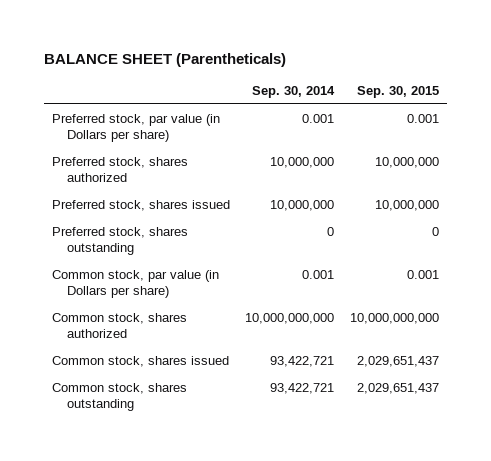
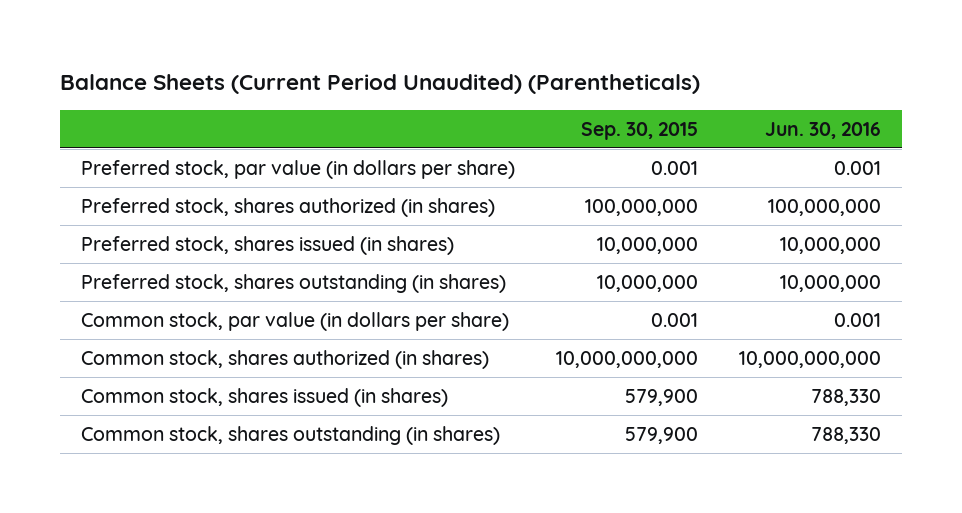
[44,53,287,68] BALANCE SHEET (Parentheticals) -> [59,74,700,95] Balance Sheets (Current Period Unaudited) (Parentheticals)
[252,86,336,99] Sep. 30, 2014 -> none
none -> [765,121,882,139] Jun. 30, 2016
[51,113,220,143] Preferred stock, par value (in Dollars per share) -> [80,159,515,179] Preferred stock, par value (in dollars per share)
[51,156,188,183] Preferred stock, shares authorized -> [80,197,495,217] Preferred stock, shares authorized (in shares)
[374,156,439,168] 10,000,000 -> [585,198,699,216] 100,000,000
[51,199,230,211] Preferred stock, shares issued -> [80,235,454,255] Preferred stock, shares issued (in shares)
[51,226,188,256] Preferred stock, shares outstanding -> [80,273,506,293] Preferred stock, shares outstanding (in shares)
[431,226,439,236] 0 -> [597,274,699,292] 10,000,000
[51,269,219,299] Common stock, par value (in Dollars per share) -> [80,311,509,331] Common stock, par value (in dollars per share)
[51,312,187,339] Common stock, shares authorized -> [80,349,489,369] Common stock, shares authorized (in shares)
[51,355,229,367] Common stock, shares issued -> [80,387,448,407] Common stock, shares issued (in shares)
[356,355,439,367] 2,029,651,437 -> [625,388,699,406] 579,900
[51,382,187,412] Common stock, shares outstanding -> [80,425,500,445] Common stock, shares outstanding (in shares)
[356,382,439,394] 2,029,651,437 -> [625,426,699,444] 579,900

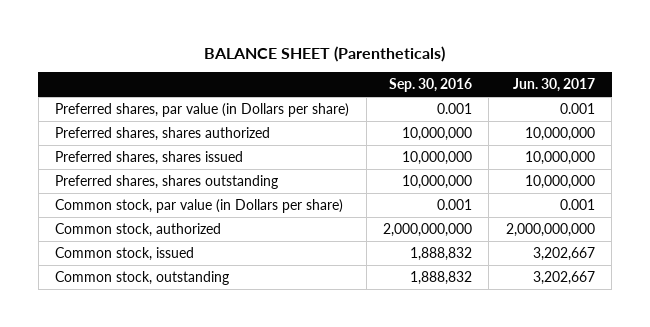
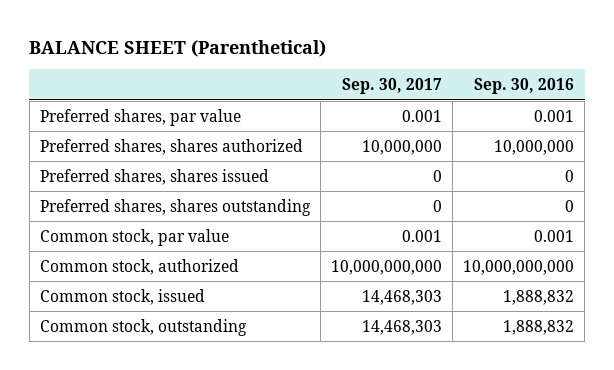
[203,45,445,62] BALANCE SHEET (Parentheticals) -> [29,39,327,57] BALANCE SHEET (Parenthetical)
[512,78,595,93] Jun. 30, 2017 -> none
none -> [342,78,443,95] Sep. 30, 2017
[55,102,350,117] Preferred shares, par value (in Dollars per share) -> [39,108,241,126] Preferred shares, par value
[401,150,472,165] 10,000,000 -> [565,169,575,182] 0
[401,174,472,189] 10,000,000 -> [565,199,575,212] 0
[55,198,344,213] Common stock, par value (in Dollars per share) -> [39,228,229,246] Common stock, par value
[382,222,472,237] 2,000,000,000 -> [463,259,575,275] 10,000,000,000

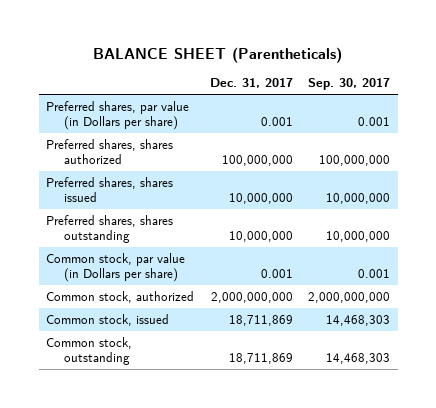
[29,39,327,57] BALANCE SHEET (Parenthetical) -> [93,46,343,63] BALANCE SHEET (Parentheticals)
[474,78,575,95] Sep. 30, 2016 -> none
none -> [209,78,293,89] Dec. 31, 2017
[39,108,241,126] Preferred shares, par value -> [46,100,190,131] Preferred shares, par value (in Dollars per share)
[362,139,443,155] 10,000,000 -> [319,155,391,167] 100,000,000
[433,169,443,182] 0 -> [326,193,391,205] 10,000,000
[433,199,443,212] 0 -> [326,231,391,243] 10,000,000
[39,228,229,246] Common stock, par value -> [46,252,186,283] Common stock, par value (in Dollars per share)
[331,259,443,275] 10,000,000,000 -> [308,291,391,303] 2,000,000,000

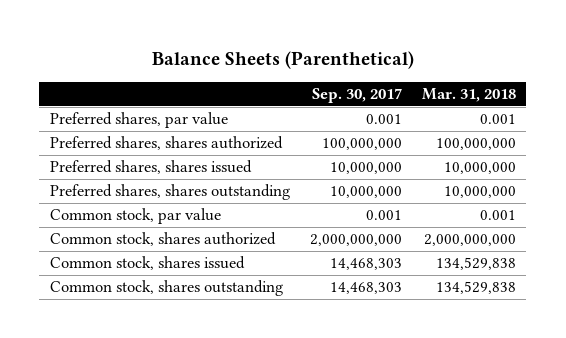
[93,46,343,63] BALANCE SHEET (Parentheticals) -> [151,51,414,70] Balance Sheets (Parenthetical)
[209,78,293,89] Dec. 31, 2017 -> none
none -> [422,88,517,103] Mar. 31, 2018
[46,100,190,131] Preferred shares, par value (in Dollars per share) -> [49,112,228,129] Preferred shares, par value
[46,252,186,283] Common stock, par value (in Dollars per share) -> [49,208,221,225] Common stock, par value
[46,290,195,303] Common stock, authorized -> [49,232,276,247] Common stock, shares authorized
[46,313,170,326] Common stock, issued -> [49,256,245,271] Common stock, shares issued
[46,336,133,366] Common stock, outstanding -> [49,280,283,297] Common stock, shares outstanding

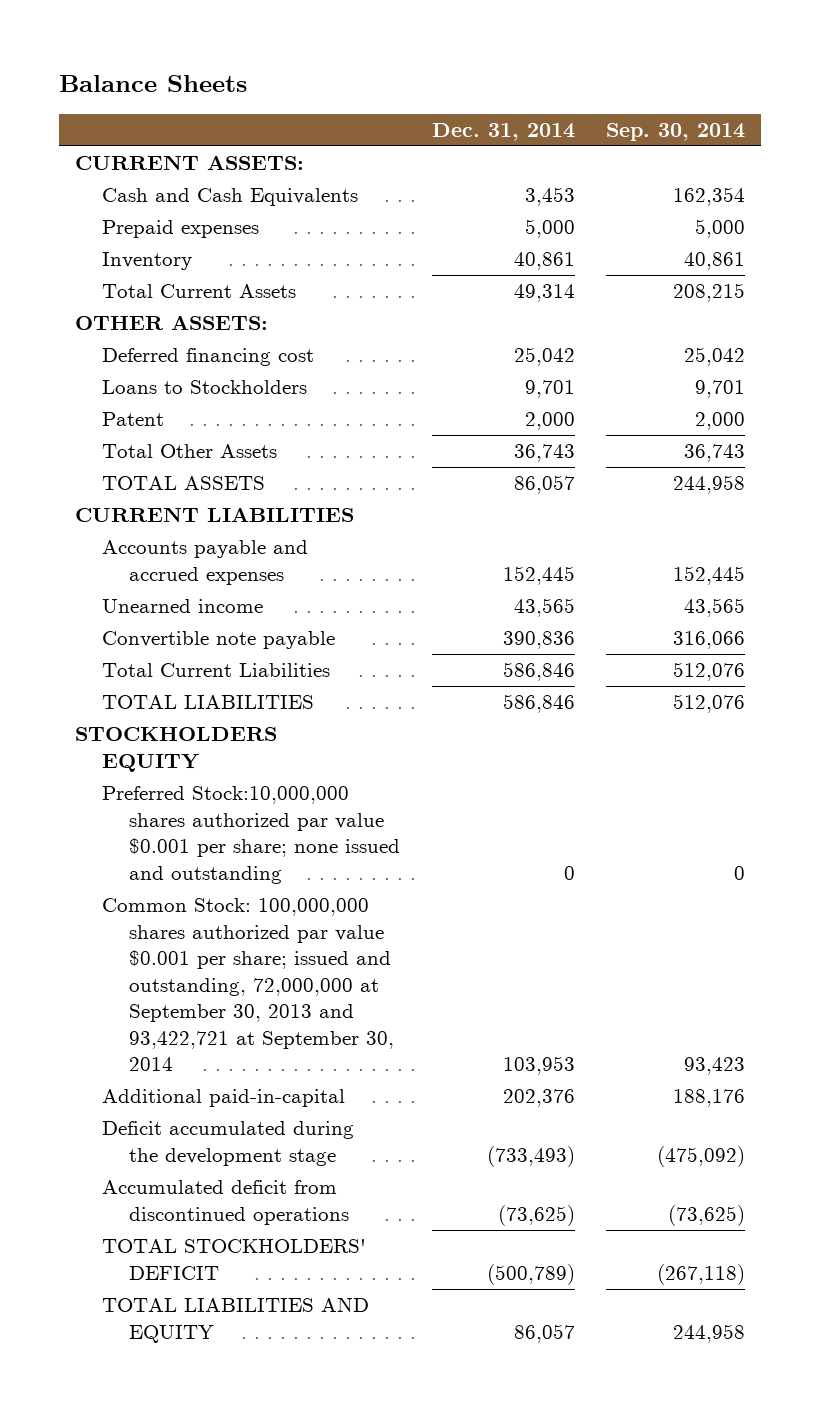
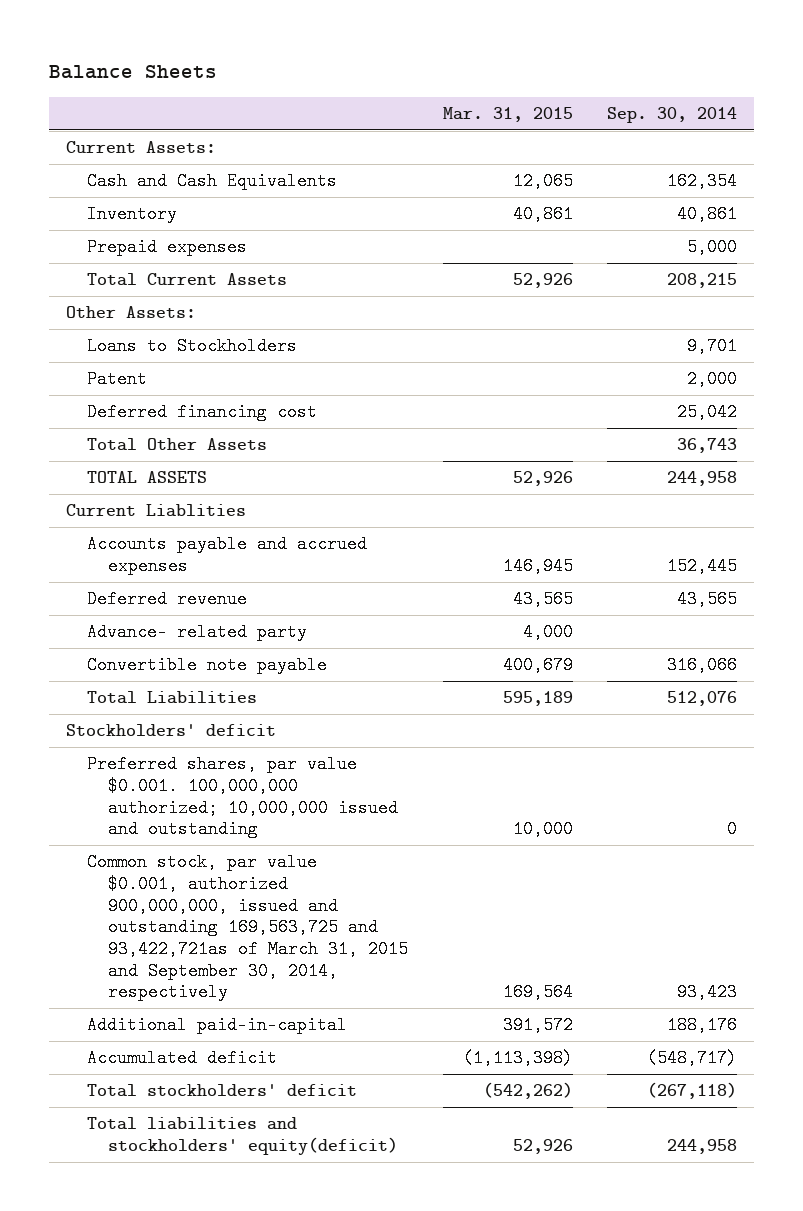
[431,122,575,141] Dec. 31, 2014 -> none
none -> [442,106,573,122] Mar. 31, 2015
[75,155,305,171] CURRENT ASSETS: -> [66,141,217,154] Current Assets:
[101,220,259,239] Prepaid expenses -> [87,238,248,257] Prepaid expenses
[75,315,269,331] OTHER ASSETS: -> [66,306,197,319] Other Assets:
[101,348,314,367] Deferred financing cost -> [87,403,318,422] Deferred financing cost
[75,507,355,523] CURRENT LIABILITIES -> [66,504,247,518] Current Liablities
[101,599,263,614] Unearned income -> [87,590,248,609] Deferred revenue
none -> [87,623,308,642] Advance- related party
[101,695,314,710] TOTAL LIABILITIES -> none
[101,663,330,678] Total Current Liabilities -> [87,691,258,705] Total Liabilities
[75,727,278,772] STOCKHOLDERS EQUITY -> [66,724,277,737] Stockholders' deficit
[101,786,400,884] Preferred Stock:10,000,000 shares authorized par value $0.001 per share; none issued and outstanding -> [87,755,399,839] Preferred shares, par value $0.001. 100,000,000 authorized; 10,000,000 issued and outstanding
[101,898,394,1072] Common Stock: 100,000,000 shares authorized par value $0.001 per share; issued and outstanding, 72,000,000 at September 30, 2013 and 93,422,721 at September 30, 2014 -> [87,853,409,1002] Common stock, par value $0.001, authorized 900,000,000, issued and outstanding 169,563,725 and 93,422,721as of March 31, 2015 and September 30, 2014, respectively
[101,1121,354,1166] Deficit accumulated during the development stage -> none
[101,1180,349,1225] Accumulated deficit from discontinued operations -> none
none -> [87,1049,278,1068] Accumulated deficit
[101,1239,366,1280] TOTAL STOCKHOLDERS' DEFICIT -> [87,1084,358,1098] Total stockholders' deficit
[101,1297,369,1343] TOTAL LIABILITIES AND EQUITY -> [87,1117,399,1155] Total liabilities and stockholders' equity(deficit)

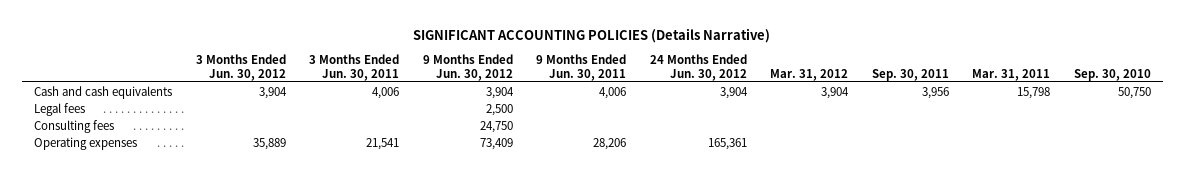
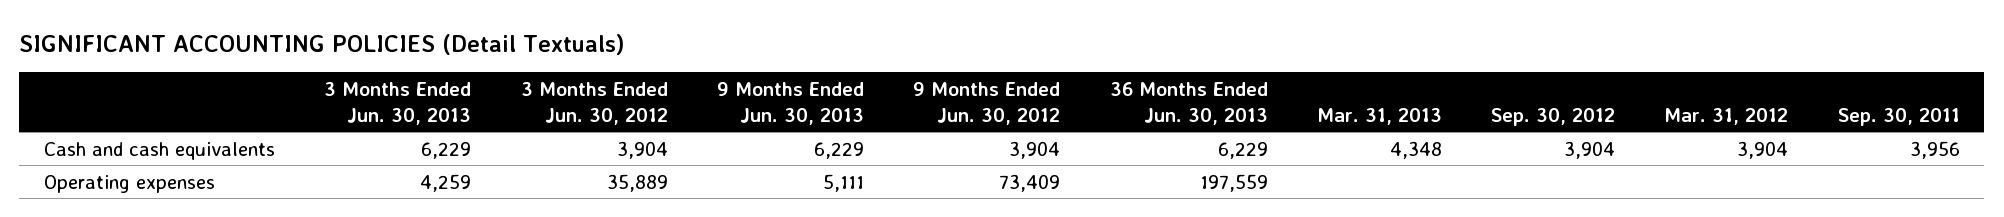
[413,28,771,44] SIGNIFICANT ACCOUNTING POLICIES (Details Narrative) -> [19,33,626,55] SIGNIFICANT ACCOUNTING POLICIES (Detail Textuals)
[309,53,400,81] 3 Months Ended Jun. 30, 2011 -> none
[536,53,627,81] 9 Months Ended Jun. 30, 2011 -> none
[649,53,747,81] 24 Months Ended Jun. 30, 2012 -> none
[972,68,1051,81] Mar. 31, 2011 -> none
[1073,68,1151,81] Sep. 30, 2010 -> none
none -> [324,81,472,125] 3 Months Ended Jun. 30, 2013
none -> [716,81,864,125] 9 Months Ended Jun. 30, 2013
none -> [1109,81,1268,125] 36 Months Ended Jun. 30, 2013
none -> [1316,107,1442,125] Mar. 31, 2013
none -> [1491,107,1616,126] Sep. 30, 2012
[34,102,86,116] Legal fees -> none
[34,119,115,133] Consulting fees -> none

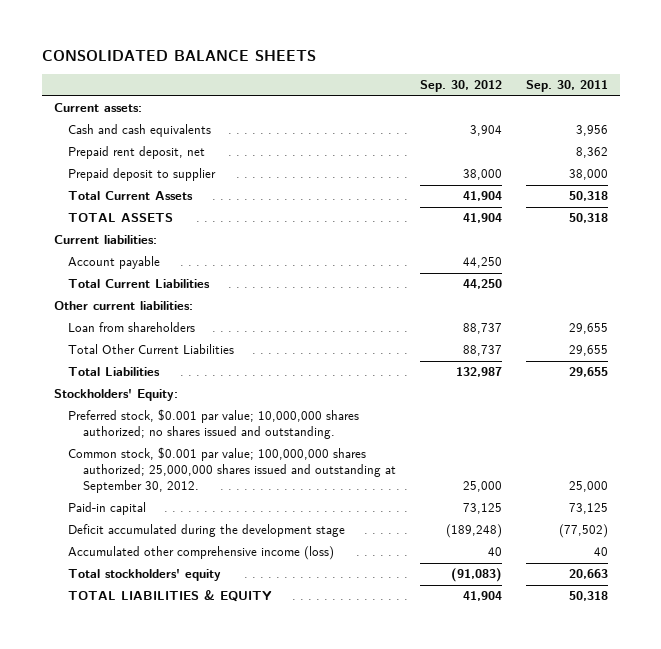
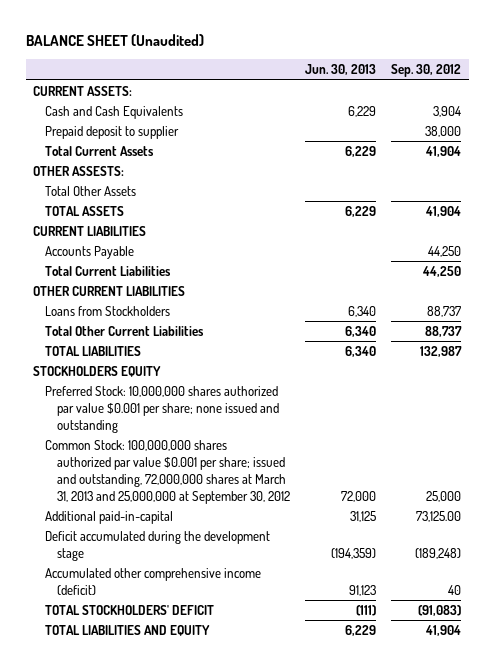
[41,50,316,62] CONSOLIDATED BALANCE SHEETS -> [25,33,204,46] BALANCE SHEET (Unaudited)
[525,80,608,93] Sep. 30, 2011 -> none
none -> [305,64,377,76] Jun. 30, 2013
[68,146,206,160] Prepaid rent deposit, net -> none
[53,103,142,113] Current assets: -> [33,86,133,97] CURRENT ASSETS:
[68,124,212,138] Cash and cash equivalents -> [44,106,183,120] Cash and Cash Equivalents
none -> [33,166,125,177] OTHER ASSESTS:
none -> [44,186,136,197] Total Other Assets
[53,235,157,245] Current liabilities: -> [33,226,147,237] CURRENT LIABILITIES
[68,256,161,270] Account payable -> [44,246,134,260] Accounts Payable
[53,301,193,311] Other current liabilities: -> [33,286,186,297] OTHER CURRENT LIABILITIES
[68,322,196,333] Loan from shareholders -> [44,306,170,317] Loans from Stockholders
[68,367,161,377] Total Liabilities -> [44,346,141,357] TOTAL LIABILITIES
[53,389,178,402] Stockholders' Equity: -> [33,366,162,378] STOCKHOLDERS EQUITY
[68,409,360,440] Preferred stock, $0.001 par value; 10,000,000 shares authorized; no shares issued and outstanding. -> [44,386,279,433] Preferred Stock: 10,000,000 shares authorized par value $0.001 per share; none issued and outstanding
[68,447,397,494] Common stock, $0.001 par value; 100,000,000 shares authorized; 25,000,000 shares issued and outstanding at September 30, 2012. -> [44,440,290,504] Common Stock: 100,000,000 shares authorized par value $0.001 per share; issued and outstanding, 72,000,000 shares at March 31, 2013 and 25,000,000 at September 30, 2012
[68,502,147,516] Paid-in capital -> [44,511,173,525] Additional paid-in-capital
[462,503,502,515] 73,125 -> [416,511,462,523] 73,125.00
[68,546,335,561] Accumulated other comprehensive income (loss) -> [44,568,261,595] Accumulated other comprehensive income (deficit)
[68,569,222,582] Total stockholders' equity -> [44,605,214,616] TOTAL STOCKHOLDERS' DEFICIT
[68,590,273,603] TOTAL LIABILITIES & EQUITY -> [44,625,210,637] TOTAL LIABILITIES AND EQUITY

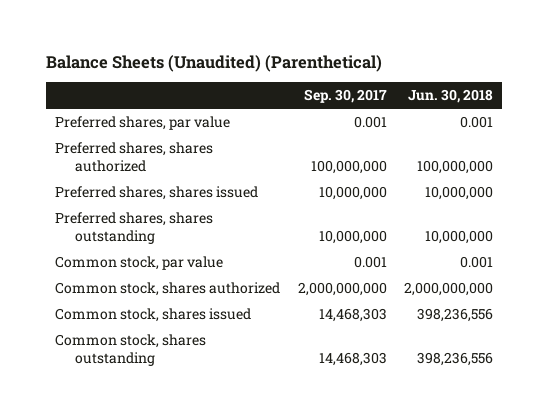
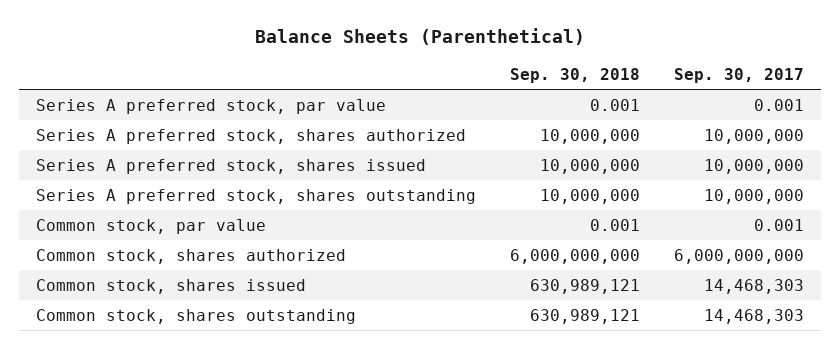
[45,54,382,72] Balance Sheets (Unaudited) (Parenthetical) -> [254,28,585,46] Balance Sheets (Parenthetical)
[408,89,494,104] Jun. 30, 2018 -> none
none -> [509,67,640,83] Sep. 30, 2018
[54,116,230,131] Preferred shares, par value -> [36,98,387,114] Series A preferred stock, par value
[54,142,213,173] Preferred shares, shares authorized -> [36,128,467,144] Series A preferred stock, shares authorized
[310,160,387,175] 100,000,000 -> [703,128,804,144] 10,000,000
[54,186,258,201] Preferred shares, shares issued -> [36,158,427,174] Series A preferred stock, shares issued
[54,212,213,245] Preferred shares, shares outstanding -> [36,188,477,204] Series A preferred stock, shares outstanding
[297,282,387,297] 2,000,000,000 -> [673,248,804,264] 6,000,000,000

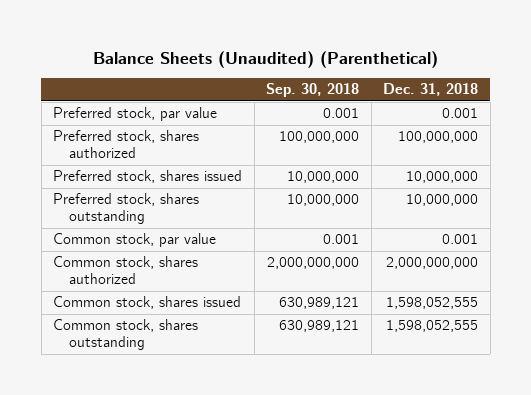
[254,28,585,46] Balance Sheets (Parenthetical) -> [92,50,438,68] Balance Sheets (Unaudited) (Parenthetical)
[673,67,804,83] Sep. 30, 2017 -> none
none -> [383,83,479,97] Dec. 31, 2018
[36,98,387,114] Series A preferred stock, par value -> [53,107,218,122] Preferred stock, par value
[36,128,467,144] Series A preferred stock, shares authorized -> [53,130,200,159] Preferred stock, shares authorized
[539,128,640,144] 10,000,000 -> [279,131,360,144] 100,000,000
[36,158,427,174] Series A preferred stock, shares issued -> [53,170,243,184] Preferred stock, shares issued
[36,188,477,204] Series A preferred stock, shares outstanding -> [53,193,200,225] Preferred stock, shares outstanding
[509,248,640,264] 6,000,000,000 -> [267,257,360,270] 2,000,000,000

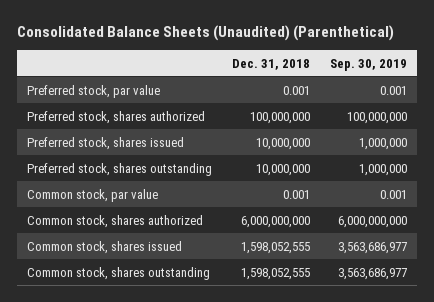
[92,50,438,68] Balance Sheets (Unaudited) (Parenthetical) -> [16,25,394,42] Consolidated Balance Sheets (Unaudited) (Parenthetical)
[266,83,360,98] Sep. 30, 2018 -> none
none -> [329,58,407,71] Sep. 30, 2019
[386,257,479,270] 2,000,000,000 -> [240,215,310,228] 6,000,000,000

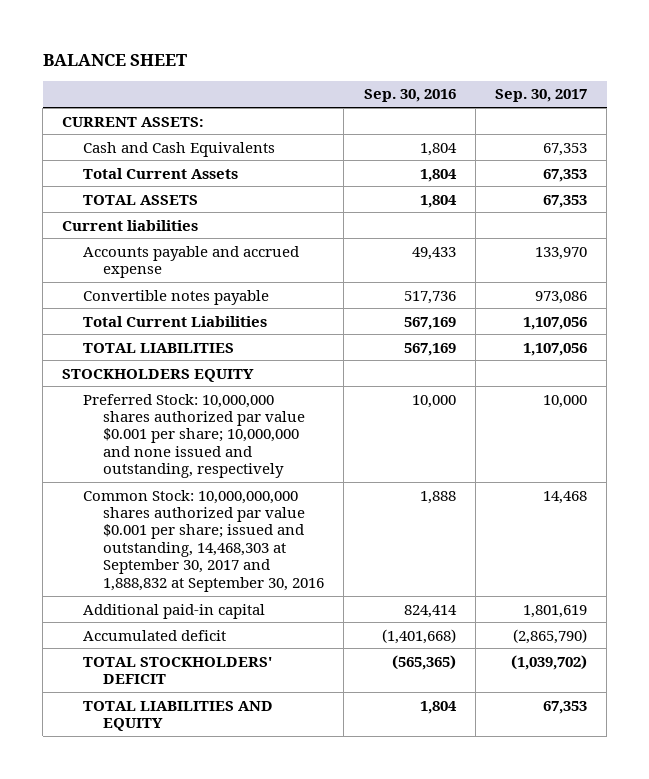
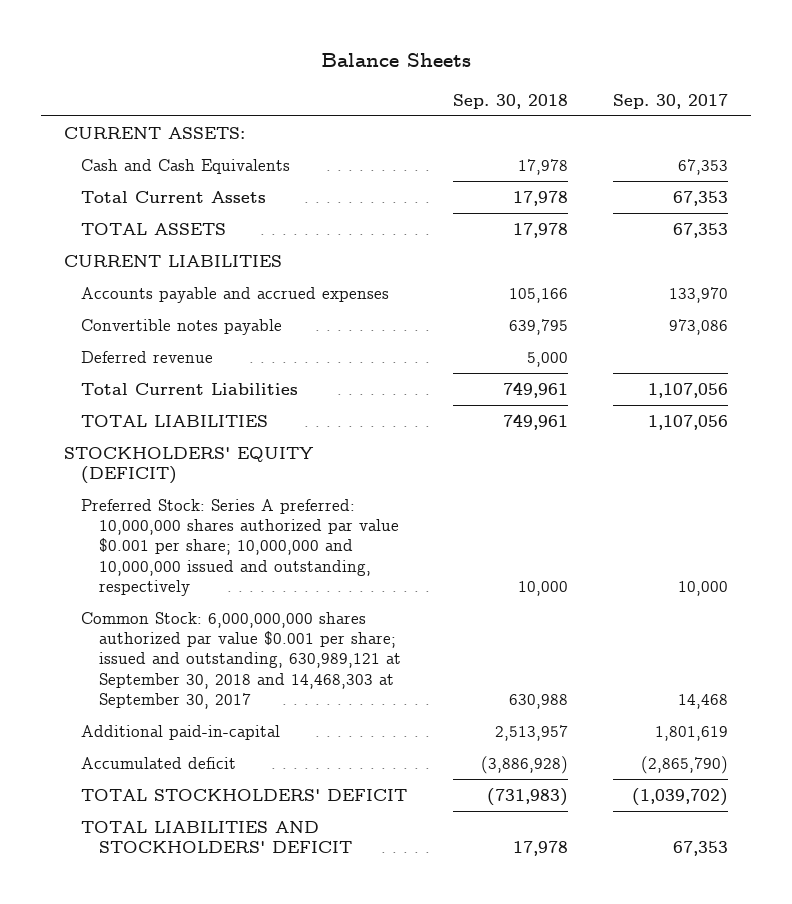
[42,53,187,66] BALANCE SHEET -> [320,53,471,68] Balance Sheets
[363,89,456,103] Sep. 30, 2016 -> none
none -> [452,93,568,109] Sep. 30, 2018
[62,219,199,231] Current liabilities -> [63,254,282,267] CURRENT LIABILITIES
[82,245,299,278] Accounts payable and accrued expense -> [81,286,390,303] Accounts payable and accrued expenses
none -> [81,350,214,363] Deferred revenue
[62,368,255,382] STOCKHOLDERS EQUITY -> [63,446,314,485] STOCKHOLDERS' EQUITY (DEFICIT)
[82,393,306,479] Preferred Stock: 10,000,000 shares authorized par value $0.001 per share; 10,000,000 and none issued and outstanding, respectively -> [81,498,400,596] Preferred Stock: Series A preferred: 10,000,000 shares authorized par value $0.001 per share; 10,000,000 and 10,000,000 issued and outstanding, respectively
[82,489,325,592] Common Stock: 10,000,000,000 shares authorized par value $0.001 per share; issued and outstanding, 14,468,303 at September 30, 2017 and 1,888,832 at September 30, 2016 -> [81,611,402,709] Common Stock: 6,000,000,000 shares authorized par value $0.001 per share; issued and outstanding, 630,989,121 at September 30, 2018 and 14,468,303 at September 30, 2017
[82,603,265,619] Additional paid-in capital -> [81,724,281,740] Additional paid-in-capital
[82,700,273,731] TOTAL LIABILITIES AND EQUITY -> [81,820,353,854] TOTAL LIABILITIES AND STOCKHOLDERS' DEFICIT

